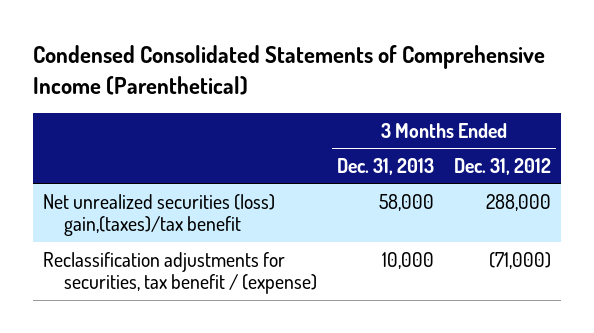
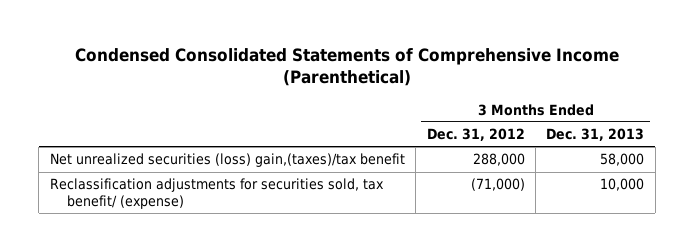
[43,251,317,295] Reclassification adjustments for securities, tax benefit / (expense) -> [49,178,384,210] Reclassification adjustments for securities sold, tax benefit/ (expense)

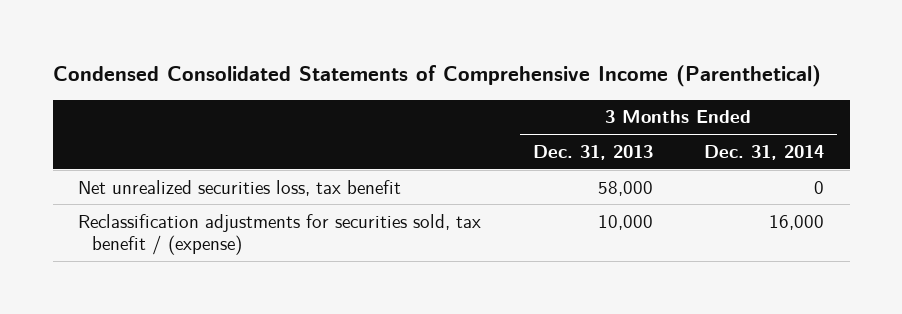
[426,128,525,142] Dec. 31, 2012 -> none
none -> [704,144,825,160] Dec. 31, 2014
[49,153,405,168] Net unrealized securities (loss) gain,(taxes)/tax benefit -> [78,179,402,196] Net unrealized securities loss, tax benefit
[49,178,384,210] Reclassification adjustments for securities sold, tax benefit/ (expense) -> [78,213,482,255] Reclassification adjustments for securities sold, tax benefit / (expense)

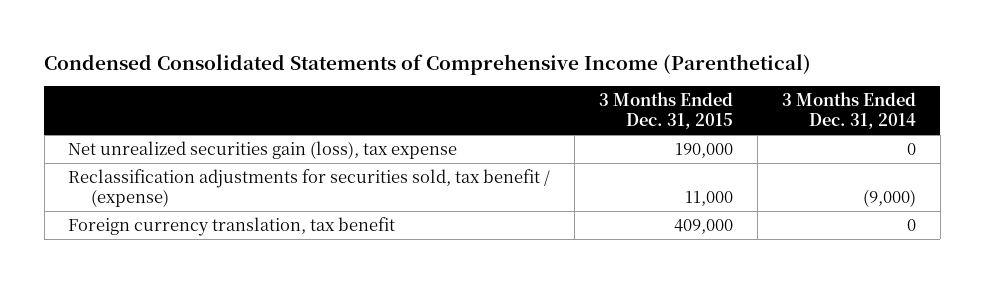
[532,144,653,160] Dec. 31, 2013 -> none
none -> [599,91,734,130] 3 Months Ended Dec. 31, 2015
[78,179,402,196] Net unrealized securities loss, tax benefit -> [68,140,458,159] Net unrealized securities gain (loss), tax expense
[769,214,825,230] 16,000 -> [862,189,916,208] (9,000)
none -> [68,216,396,236] Foreign currency translation, tax benefit

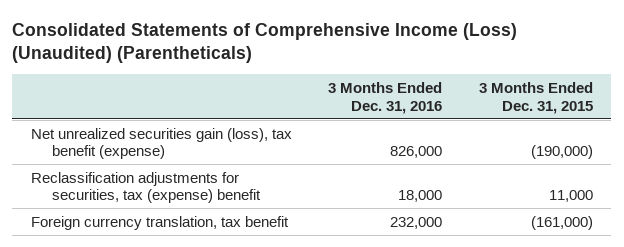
[44,53,812,75] Condensed Consolidated Statements of Comprehensive Income (Parenthetical) -> [12,22,518,64] Consolidated Statements of Comprehensive Income (Loss) (Unaudited) (Parentheticals)
[781,91,916,130] 3 Months Ended Dec. 31, 2014 -> none
none -> [328,82,443,114] 3 Months Ended Dec. 31, 2016
[68,140,458,159] Net unrealized securities gain (loss), tax expense -> [30,127,292,160] Net unrealized securities gain (loss), tax benefit (expense)
[675,142,734,158] 190,000 -> [531,145,594,160] (190,000)
[68,168,551,208] Reclassification adjustments for securities sold, tax benefit / (expense) -> [30,171,262,204] Reclassification adjustments for securities, tax (expense) benefit
[674,218,734,234] 409,000 -> [531,215,594,230] (161,000)

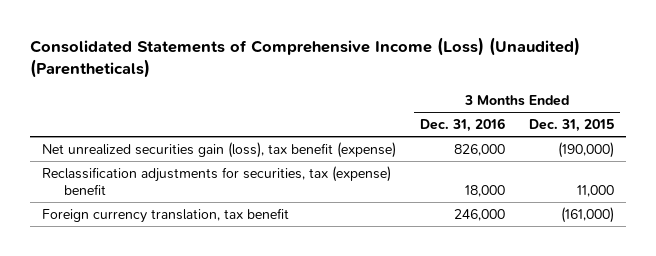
[390,216,443,229] 232,000 -> [453,208,505,221] 246,000

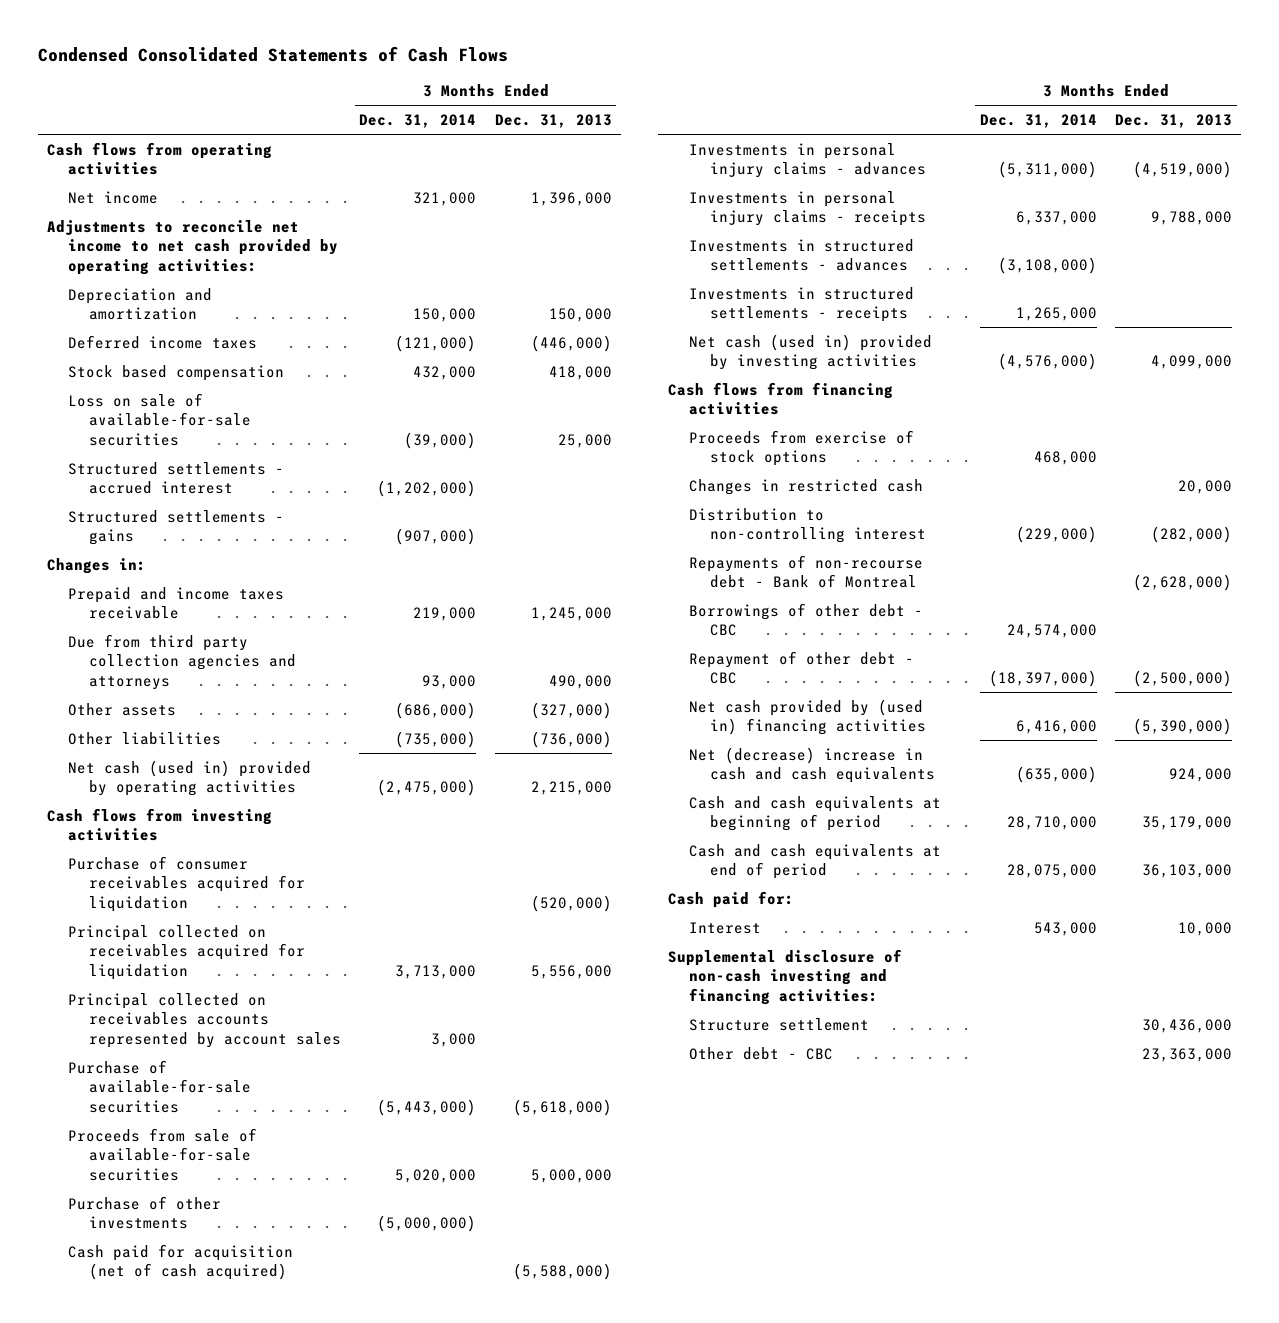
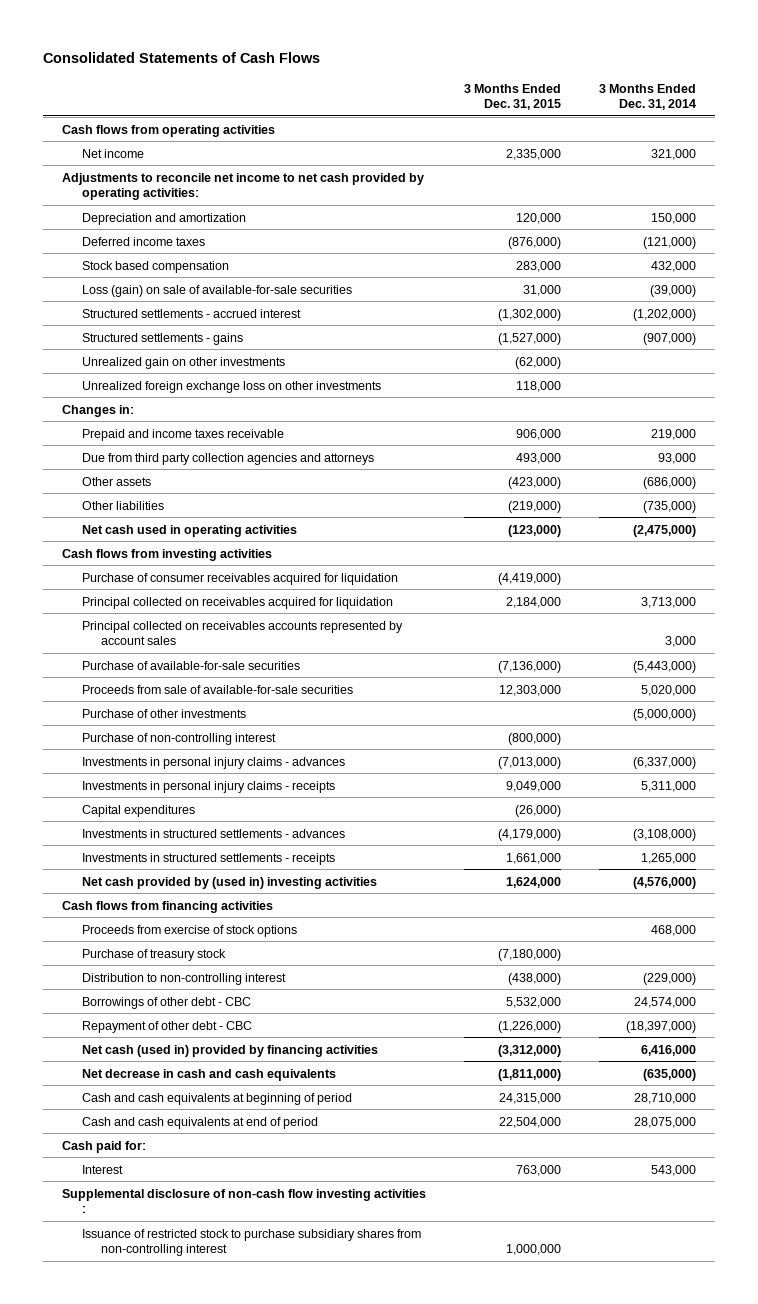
[37,46,508,63] Condensed Consolidated Statements of Cash Flows -> [43,52,321,64] Consolidated Statements of Cash Flows
[494,113,612,128] Dec. 31, 2013 -> none
none -> [464,83,562,110] 3 Months Ended Dec. 31, 2015
[68,392,252,446] Loss on sale of available-for-sale securities -> [81,284,352,297] Loss (gain) on sale of available-for-sale securities
none -> [81,356,285,369] Unrealized gain on other investments
none -> [81,380,381,393] Unrealized foreign exchange loss on other investments
[68,759,312,797] Net cash (used in) provided by operating activities -> [81,524,297,537] Net cash used in operating activities
[68,1243,294,1281] Cash paid for acquisition (net of cash acquired) -> none
none -> [81,732,276,745] Purchase of non-controlling interest
[997,161,1097,179] (5,311,000) -> [632,756,696,769] (6,337,000)
[1015,211,1097,226] 6,337,000 -> [640,780,696,792] 5,311,000
none -> [81,804,195,817] Capital expenditures
[688,333,932,371] Net cash (used in) provided by investing activities -> [81,876,377,889] Net cash provided by (used in) investing activities
[688,478,923,495] Changes in restricted cash -> none
none -> [81,948,226,961] Purchase of treasury stock
[688,554,923,589] Repayments of non-recourse debt - Bank of Montreal -> none
[688,698,926,736] Net cash provided by (used in) financing activities -> [81,1044,378,1057] Net cash (used in) provided by financing activities
[688,746,935,784] Net (decrease) increase in cash and cash equivalents -> [81,1068,336,1081] Net decrease in cash and cash equivalents
[688,1017,869,1031] Structure settlement -> none
[688,1046,833,1060] Other debt - CBC -> none
[667,948,902,1005] Supplemental disclosure of non-cash investing and financing activities: -> [62,1188,427,1213] Supplemental disclosure of non-cash flow investing activities :
none -> [81,1228,421,1256] Issuance of restricted stock to purchase subsidiary shares from non-controlling interest

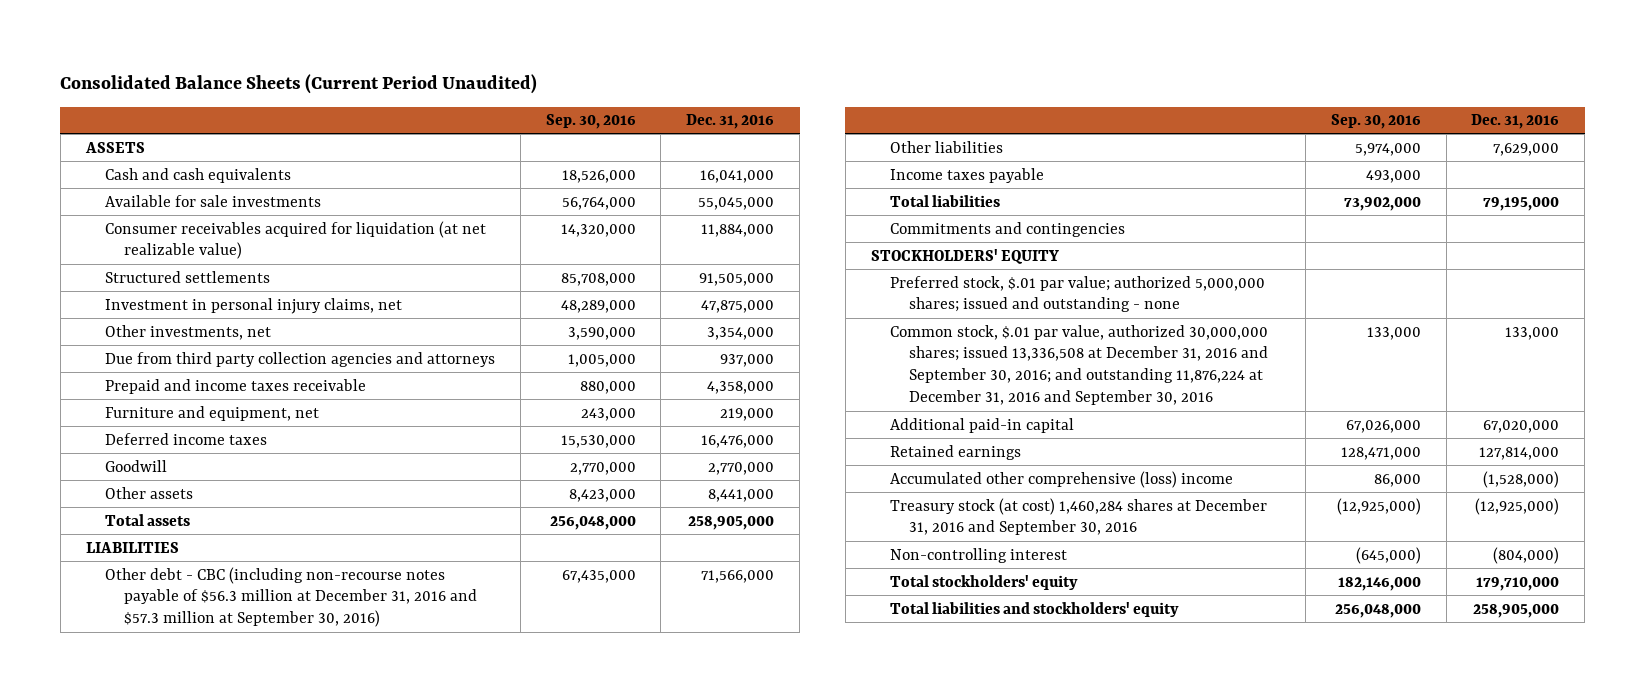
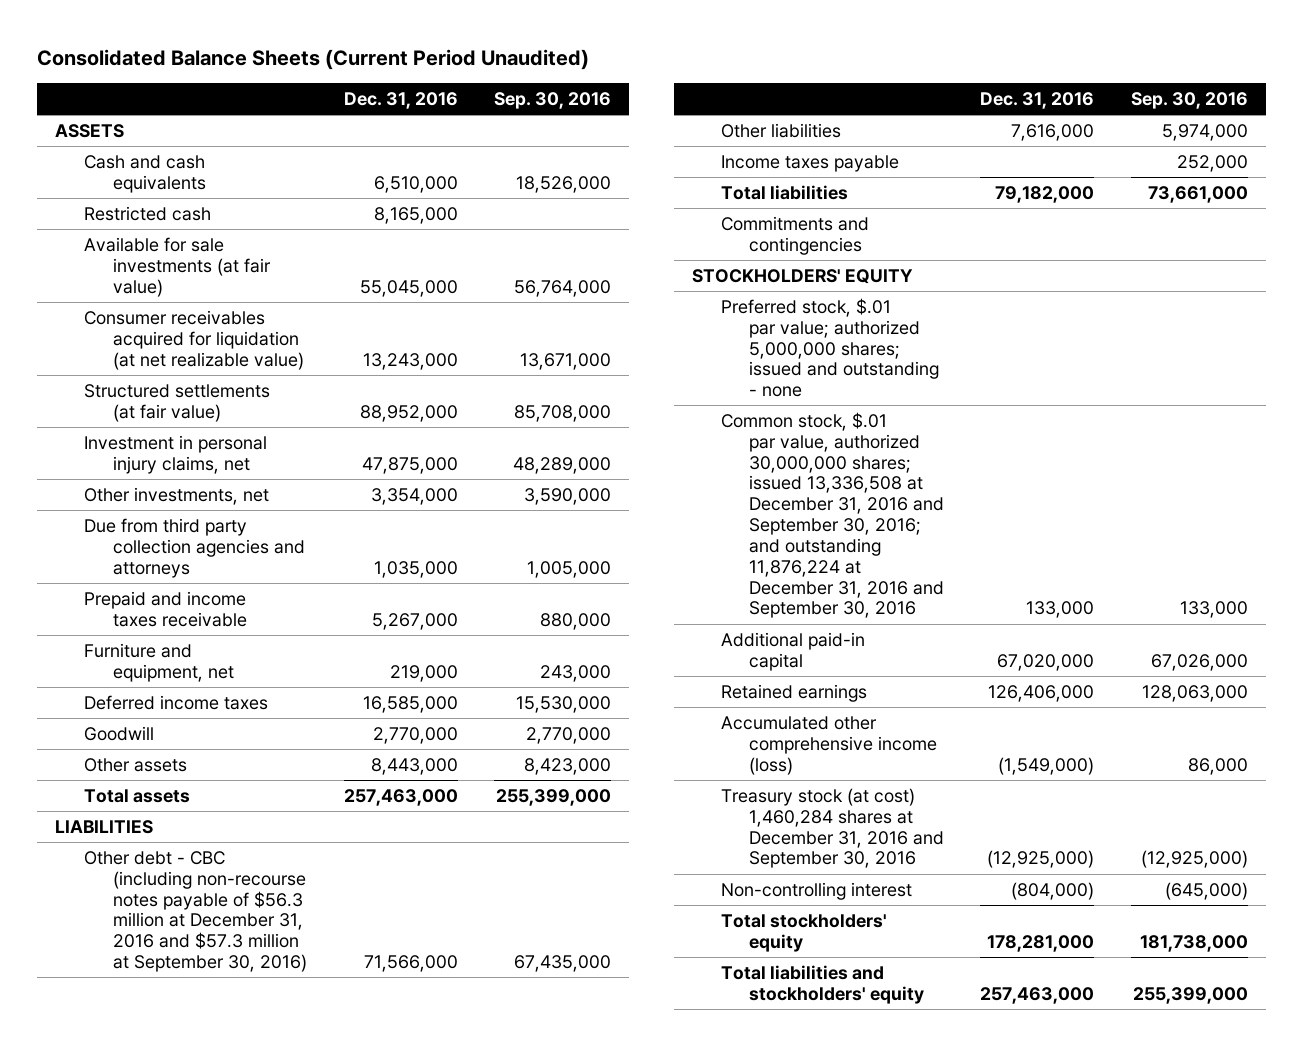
[700,169,775,183] 16,041,000 -> [373,175,458,193] 6,510,000
none -> [83,205,211,221] Restricted cash
[104,194,321,207] Available for sale investments -> [83,236,271,297] Available for sale investments (at fair value)
[560,223,636,237] 14,320,000 -> [519,352,611,370] 13,671,000
[701,223,775,237] 11,884,000 -> [362,352,458,370] 13,243,000
[104,270,270,283] Structured settlements -> [83,383,270,422] Structured settlements (at fair value)
[699,272,775,286] 91,505,000 -> [359,404,458,422] 88,952,000
[720,353,775,367] 937,000 -> [373,560,458,578] 1,035,000
[707,380,775,394] 4,358,000 -> [371,612,458,630] 5,267,000
[701,434,775,448] 16,476,000 -> [362,695,458,713] 16,585,000
[708,488,775,502] 8,441,000 -> [370,757,458,775] 8,443,000
[549,515,636,530] 256,048,000 -> [495,788,611,806] 255,399,000
[688,515,775,530] 258,905,000 -> [343,788,458,806] 257,463,000
[1493,142,1560,156] 7,629,000 -> [1011,123,1095,141] 7,616,000
[1365,169,1421,183] 493,000 -> [1176,154,1248,172] 252,000
[1343,196,1421,211] 73,902,000 -> [1147,185,1248,203] 73,661,000
[1483,196,1560,211] 79,195,000 -> [995,185,1095,203] 79,182,000
[1340,446,1421,460] 128,471,000 -> [1141,684,1248,702] 128,063,000
[1479,446,1560,460] 127,814,000 -> [988,684,1095,702] 126,406,000
[889,470,1233,488] Accumulated other comprehensive (loss) income -> [720,715,938,775] Accumulated other comprehensive income (loss)
[1483,470,1560,488] (1,528,000) -> [998,756,1095,775] (1,549,000)
[1337,576,1421,591] 182,146,000 -> [1139,934,1248,952] 181,738,000
[1476,576,1560,591] 179,710,000 -> [987,934,1095,952] 178,281,000
[1334,603,1421,618] 256,048,000 -> [1132,986,1248,1004] 255,399,000
[1473,603,1560,618] 258,905,000 -> [980,986,1095,1004] 257,463,000

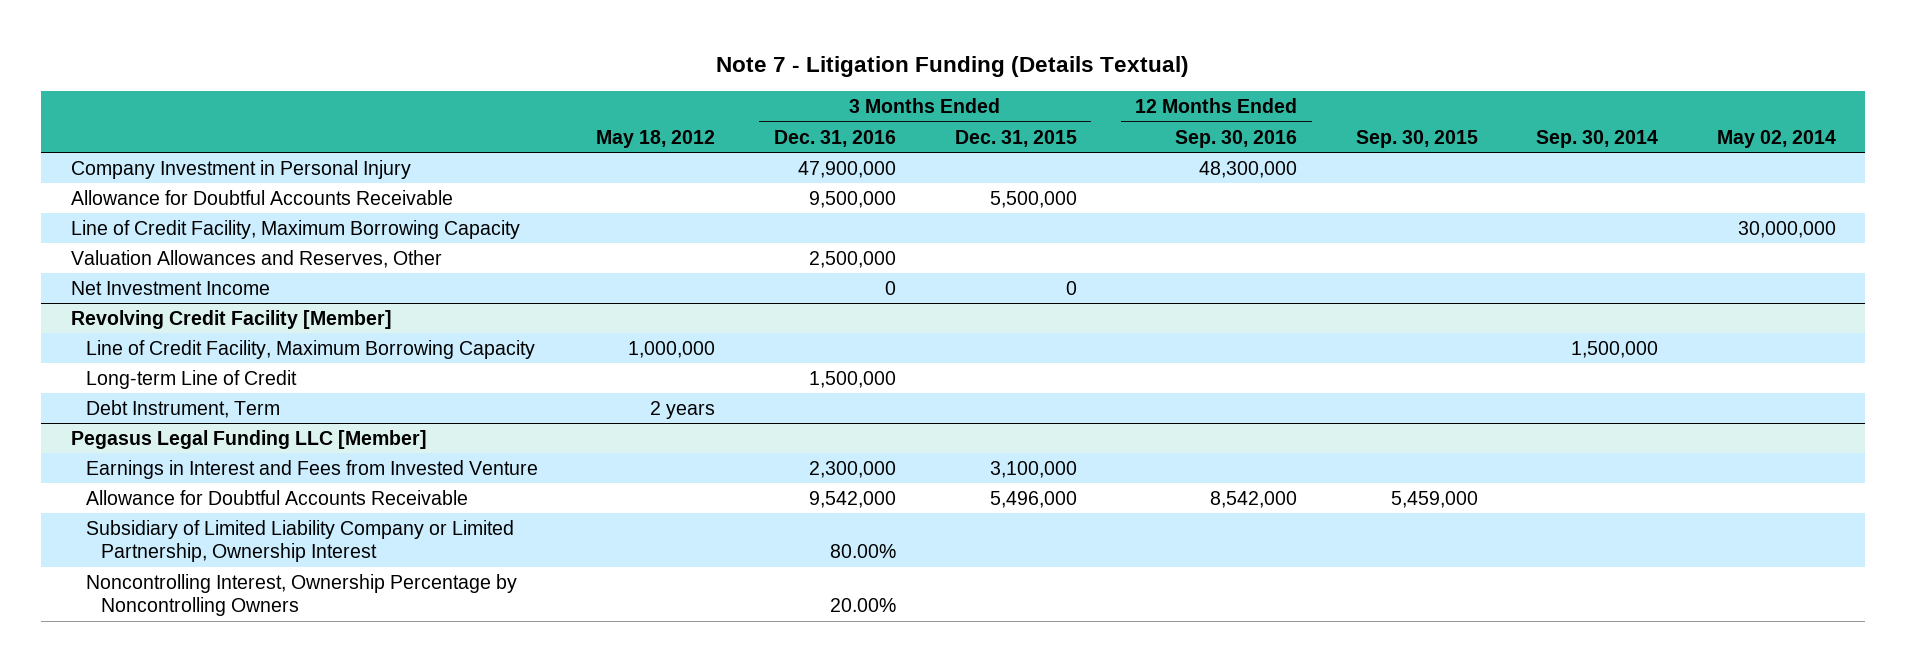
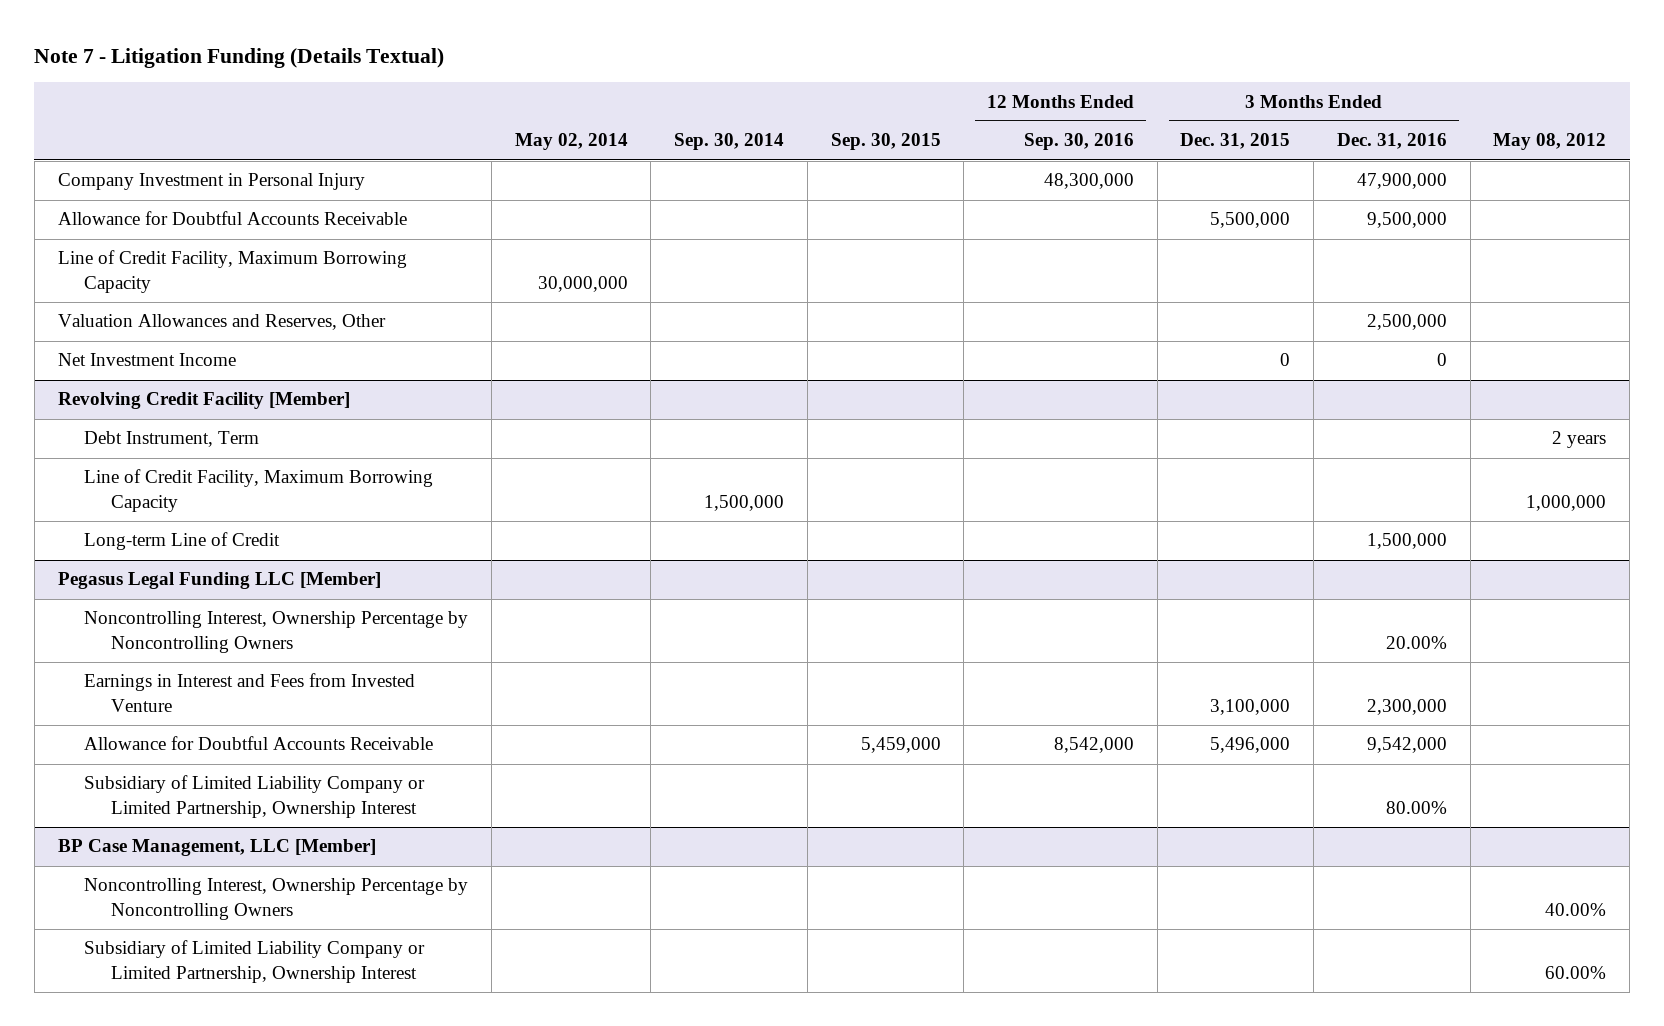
[596,129,716,148] May 18, 2012 -> none
none -> [1493,133,1607,151] May 08, 2012
[85,399,280,418] Debt Instrument, Term -> [84,431,260,448] Debt Instrument, Term
[85,573,517,617] Noncontrolling Interest, Ownership Percentage by Noncontrolling Owners -> [84,611,469,653] Noncontrolling Interest, Ownership Percentage by Noncontrolling Owners
none -> [57,839,376,857] BP Case Management, LLC [Member]
none -> [84,878,469,920] Noncontrolling Interest, Ownership Percentage by Noncontrolling Owners
none -> [84,940,426,983] Subsidiary of Limited Liability Company or Limited Partnership, Ownership Interest

